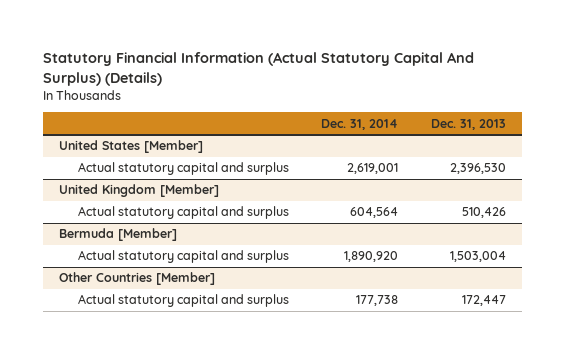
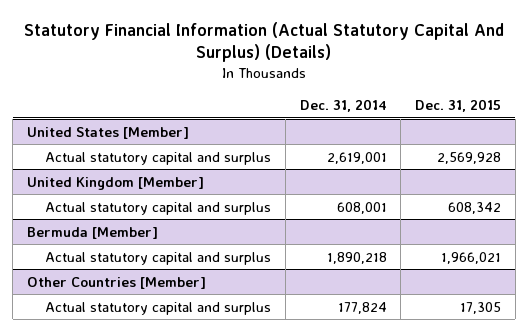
[430,118,506,130] Dec. 31, 2013 -> none
none -> [415,99,502,113] Dec. 31, 2015
[350,207,399,219] 604,564 -> [336,201,387,214] 608,001
[344,251,399,263] 1,890,920 -> [326,251,387,264] 1,890,218
[356,295,399,307] 177,738 -> [337,301,387,314] 177,824

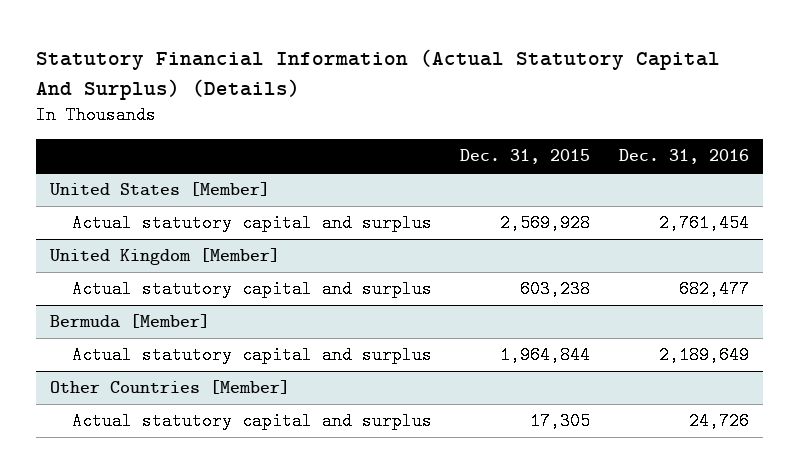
[299,99,387,113] Dec. 31, 2014 -> none
none -> [618,149,749,165] Dec. 31, 2016
[448,201,502,214] 608,342 -> [520,280,591,299] 603,238
[441,251,502,264] 1,966,021 -> [500,346,591,365] 1,964,844

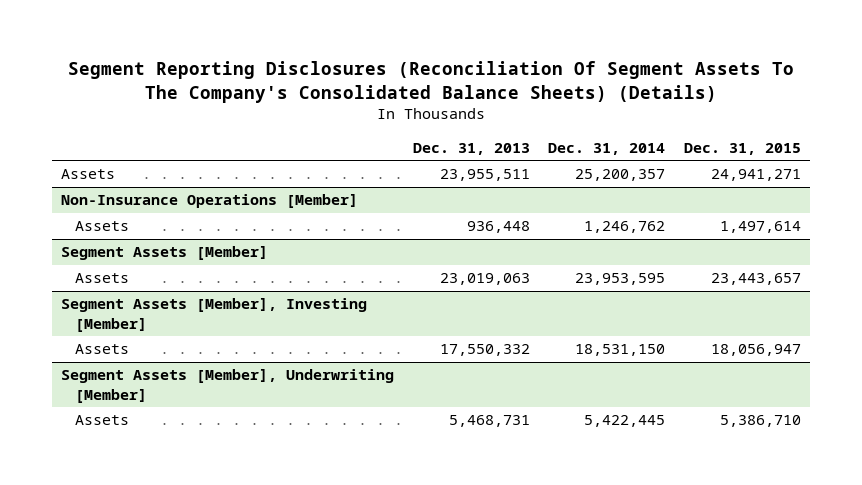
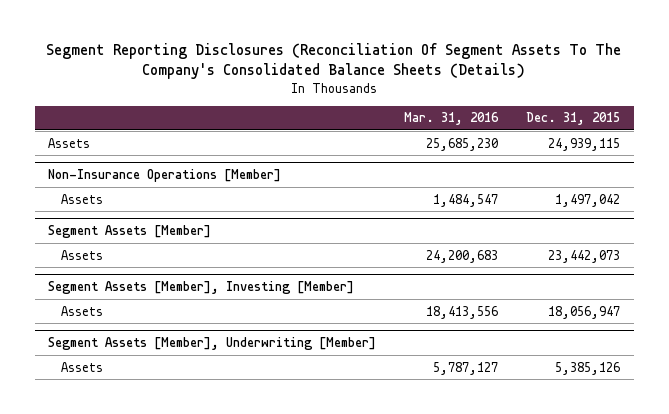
[67,61,794,103] Segment Reporting Disclosures (Reconciliation Of Segment Assets To The Company's Consolidated Balance Sheets) (Details) -> [46,42,622,80] Segment Reporting Disclosures (Reconciliation Of Segment Assets To The Company's Consolidated Balance Sheets (Details)
[412,142,530,155] Dec. 31, 2013 -> none
[548,142,666,155] Dec. 31, 2014 -> none
none -> [404,112,500,126] Mar. 31, 2016
[710,169,801,182] 24,941,271 -> [548,137,621,151] 24,939,115
[719,221,801,234] 1,497,614 -> [555,193,621,207] 1,497,042
[710,273,801,286] 23,443,657 -> [548,249,621,263] 23,442,073
[719,415,801,428] 5,386,710 -> [555,361,621,375] 5,385,126

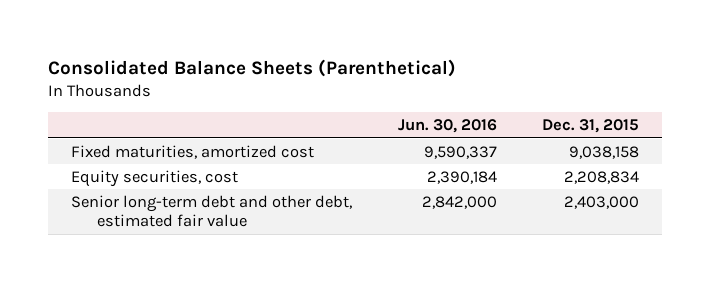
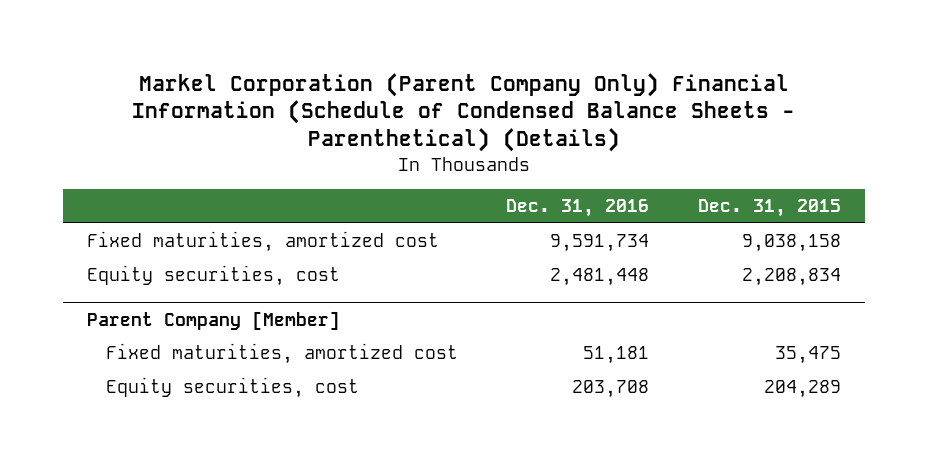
[48,58,457,77] Consolidated Balance Sheets (Parenthetical) -> [131,72,795,153] Markel Corporation (Parent Company Only) Financial Information (Schedule of Condensed Balance Sheets - Parenthetical) (Details)
[397,119,497,134] Jun. 30, 2016 -> none
none -> [506,198,650,217] Dec. 31, 2016
[70,194,352,228] Senior long-term debt and other debt, estimated fair value -> none
none -> [86,310,340,330] Parent Company [Member]
none -> [106,343,459,365] Fixed maturities, amortized cost
none -> [106,377,360,399] Equity securities, cost

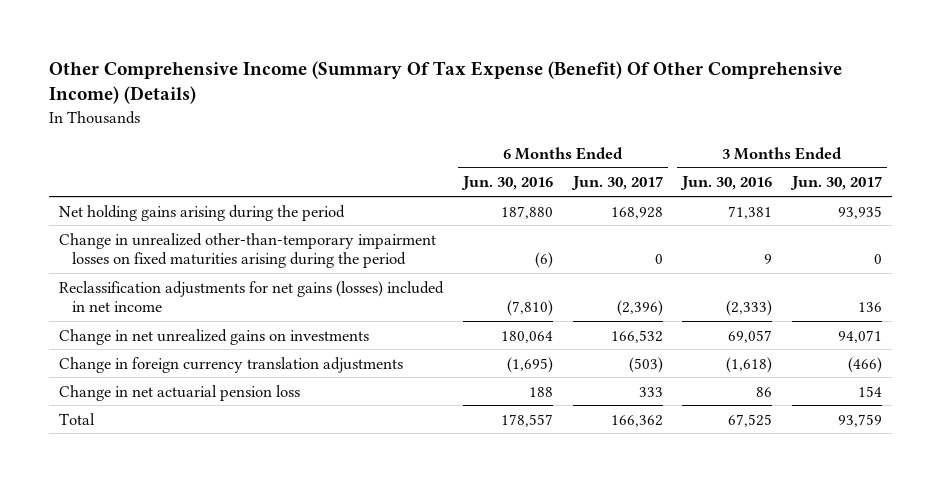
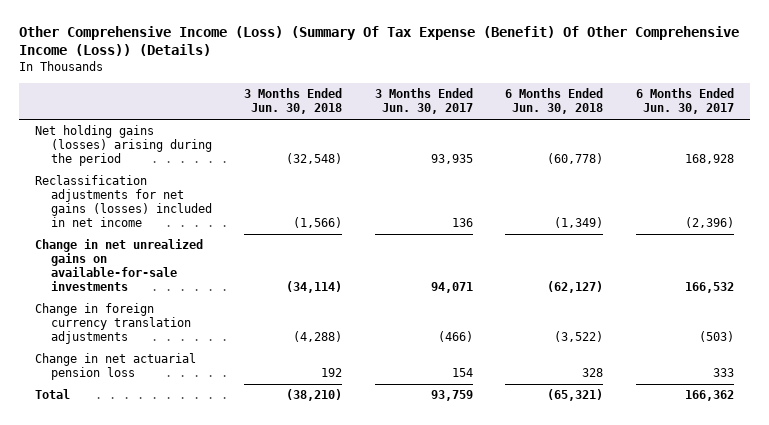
[49,60,843,105] Other Comprehensive Income (Summary Of Tax Expense (Benefit) Of Other Comprehensive Income) (Details) -> [18,26,739,57] Other Comprehensive Income (Loss) (Summary Of Tax Expense (Benefit) Of Other Comprehensive Income (Loss)) (Details)
[460,176,553,191] Jun. 30, 2016 -> none
[680,176,773,191] Jun. 30, 2016 -> none
none -> [244,88,343,115] 3 Months Ended Jun. 30, 2018
none -> [505,88,604,115] 6 Months Ended Jun. 30, 2018
[59,232,437,269] Change in unrealized other-than-temporary impairment losses on fixed maturities arising during the period -> none
[59,204,346,221] Net holding gains arising during the period -> [34,125,212,167] Net holding gains (losses) arising during the period
[59,328,370,345] Change in net unrealized gains on investments -> [34,239,203,292] Change in net unrealized gains on available-for-sale investments

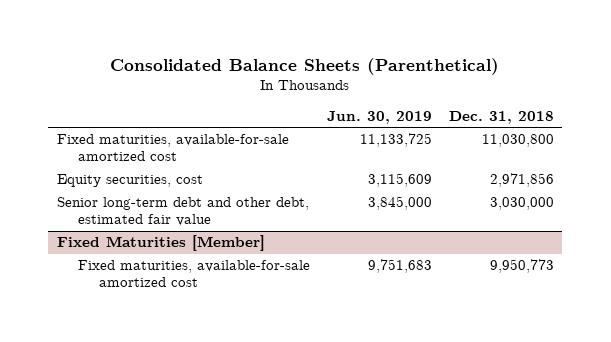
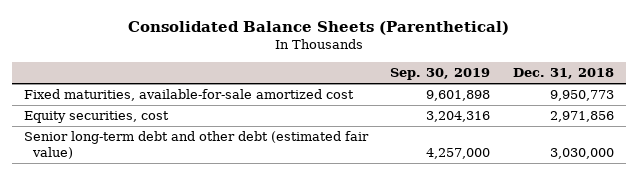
[327,110,433,124] Jun. 30, 2019 -> none
none -> [390,68,491,81] Sep. 30, 2019
[56,134,289,162] Fixed maturities, available-for-sale amortized cost -> none
[56,197,309,227] Senior long-term debt and other debt, estimated fair value -> none
[56,235,265,252] Fixed Maturities [Member] -> none
[56,174,203,188] Equity securities, cost -> [23,111,169,124] Equity securities, cost
none -> [23,131,369,159] Senior long-term debt and other debt (estimated fair value)

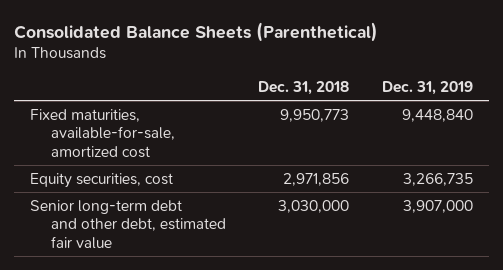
[390,68,491,81] Sep. 30, 2019 -> none
none -> [381,81,473,96] Dec. 31, 2019
[23,89,354,102] Fixed maturities, available-for-sale amortized cost -> [30,108,175,158] Fixed maturities, available-for-sale, amortized cost
[23,131,369,159] Senior long-term debt and other debt (estimated fair value) -> [30,199,226,249] Senior long-term debt and other debt, estimated fair value

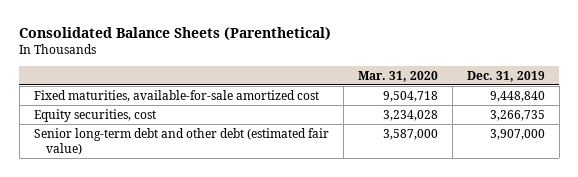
[258,81,350,96] Dec. 31, 2018 -> none
none -> [357,70,438,82] Mar. 31, 2020
[30,108,175,158] Fixed maturities, available-for-sale, amortized cost -> [33,89,319,102] Fixed maturities, available-for-sale amortized cost
[30,199,226,249] Senior long-term debt and other debt, estimated fair value -> [33,127,329,155] Senior long-term debt and other debt (estimated fair value)

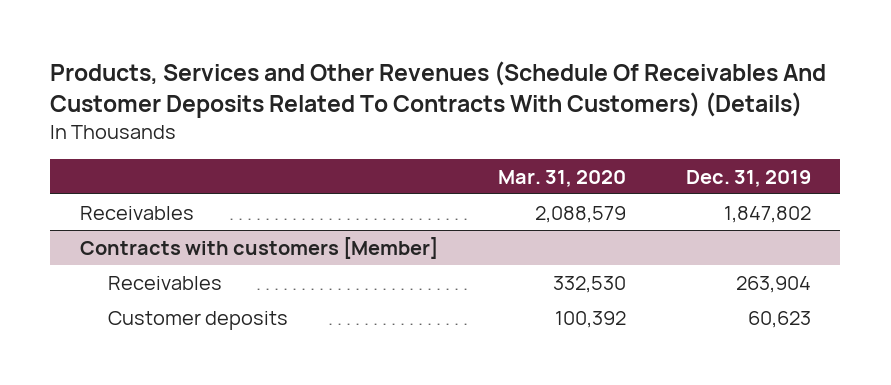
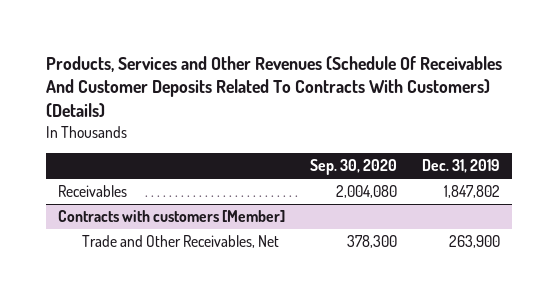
[497,169,626,187] Mar. 31, 2020 -> none
none -> [310,159,398,176] Sep. 30, 2020
[107,275,222,290] Receivables -> none
[107,310,288,330] Customer deposits -> none
none -> [81,235,279,249] Trade and Other Receivables, Net

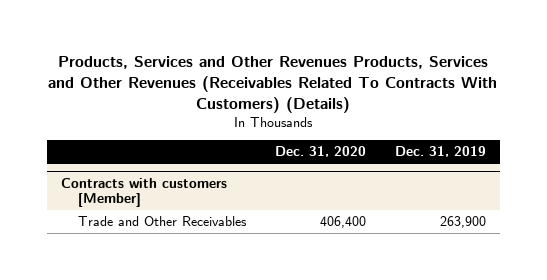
[45,55,502,118] Products, Services and Other Revenues (Schedule Of Receivables And Customer Deposits Related To Contracts With Customers) (Details) -> [48,56,498,113] Products, Services and Other Revenues Products, Services and Other Revenues (Receivables Related To Contracts With Customers) (Details)
[310,159,398,176] Sep. 30, 2020 -> none
none -> [275,146,367,158] Dec. 31, 2020
[58,185,128,198] Receivables -> none
[81,235,279,249] Trade and Other Receivables, Net -> [78,216,248,227] Trade and Other Receivables

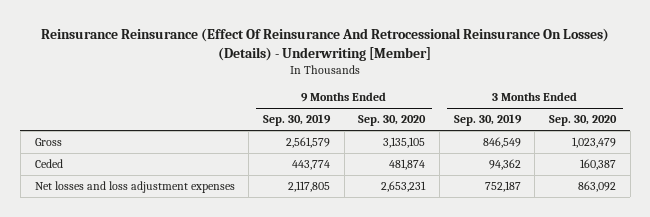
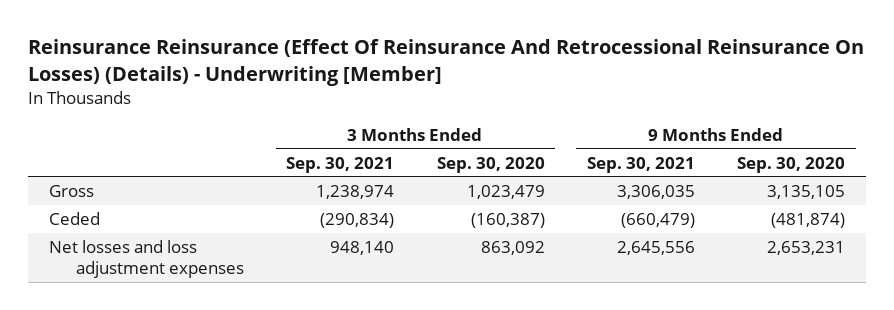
[262,114,331,127] Sep. 30, 2019 -> none
[453,114,522,127] Sep. 30, 2019 -> none
none -> [286,156,395,173] Sep. 30, 2021
none -> [586,156,695,173] Sep. 30, 2021
[389,159,426,171] 481,874 -> [771,212,846,228] (481,874)
[579,159,616,171] 160,387 -> [470,212,545,228] (160,387)

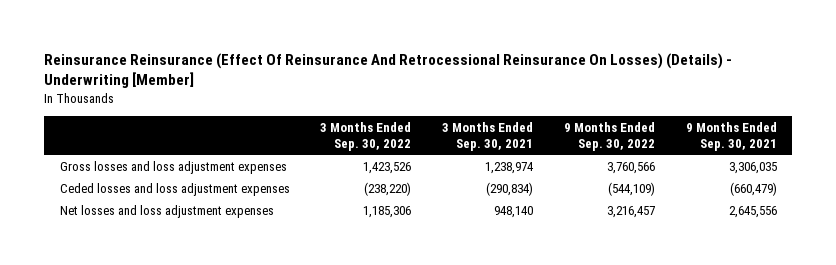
[436,156,545,173] Sep. 30, 2020 -> none
[737,156,846,173] Sep. 30, 2020 -> none
none -> [320,121,412,151] 3 Months Ended Sep. 30, 2022
none -> [563,121,655,151] 9 Months Ended Sep. 30, 2022
[49,184,95,197] Gross -> [59,160,287,174] Gross losses and loss adjustment expenses
[49,211,101,225] Ceded -> [59,182,290,196] Ceded losses and loss adjustment expenses

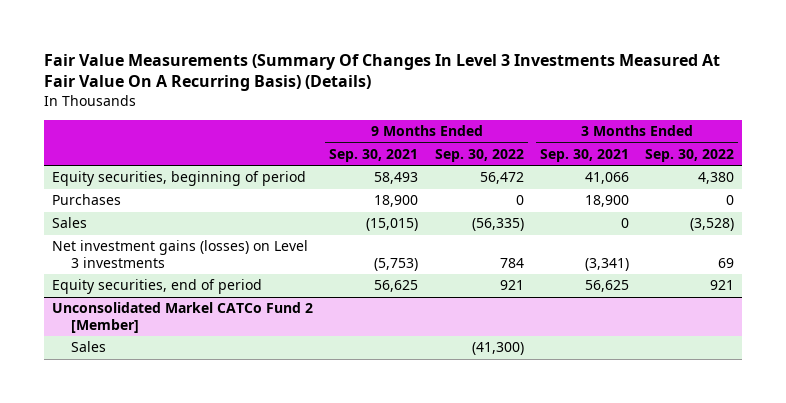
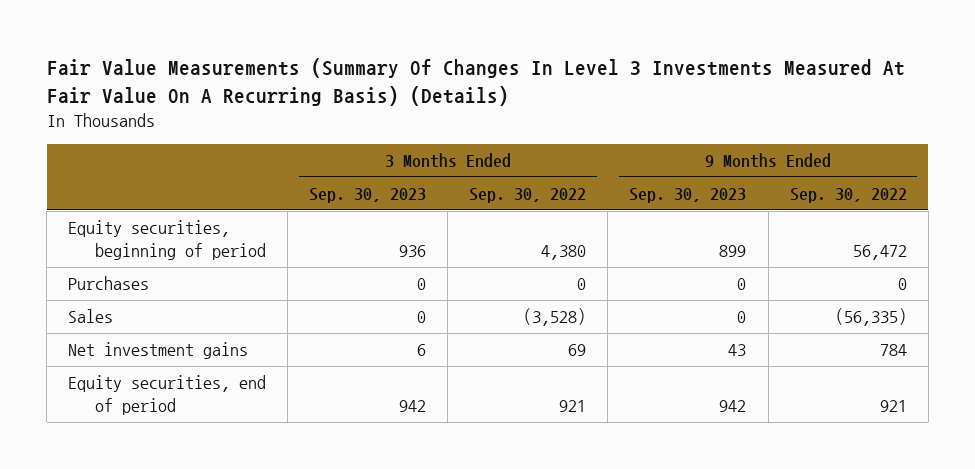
[329,148,419,162] Sep. 30, 2021 -> none
[539,148,629,162] Sep. 30, 2021 -> none
none -> [309,188,427,204] Sep. 30, 2023
none -> [629,188,747,204] Sep. 30, 2023
[52,240,309,269] Net investment gains (losses) on Level 3 investments -> [68,342,249,360] Net investment gains
[52,302,314,334] Unconsolidated Markel CATCo Fund 2 [Member] -> none
[71,341,107,353] Sales -> none

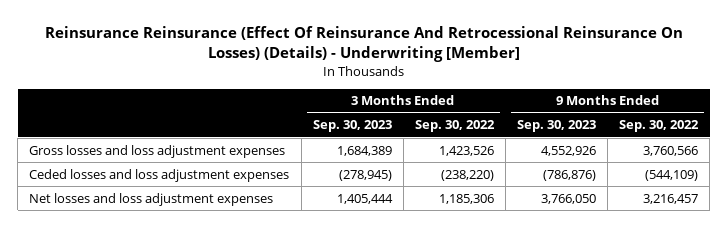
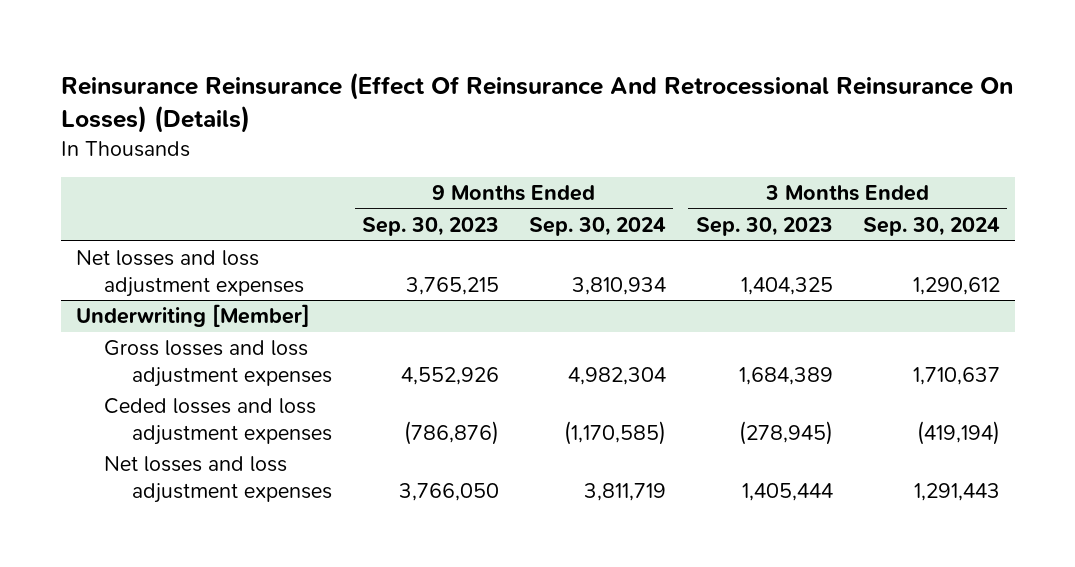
[44,25,683,63] Reinsurance Reinsurance (Effect Of Reinsurance And Retrocessional Reinsurance On Losses) (Details) - Underwriting [Member] -> [60,71,1013,133] Reinsurance Reinsurance (Effect Of Reinsurance And Retrocessional Reinsurance On Losses) (Details)
[414,120,495,133] Sep. 30, 2022 -> none
[619,120,700,133] Sep. 30, 2022 -> none
none -> [529,217,667,237] Sep. 30, 2024
none -> [862,217,1000,237] Sep. 30, 2024
none -> [75,250,304,297] Net losses and loss adjustment expenses
none -> [75,304,310,328] Underwriting [Member]

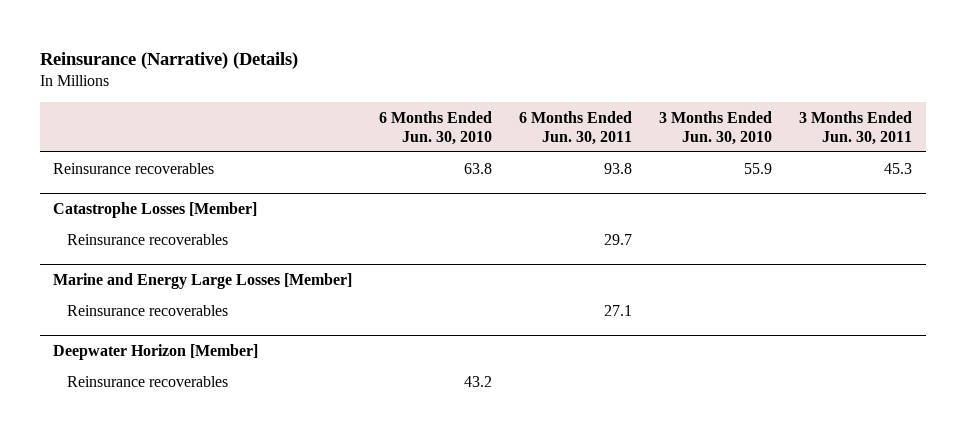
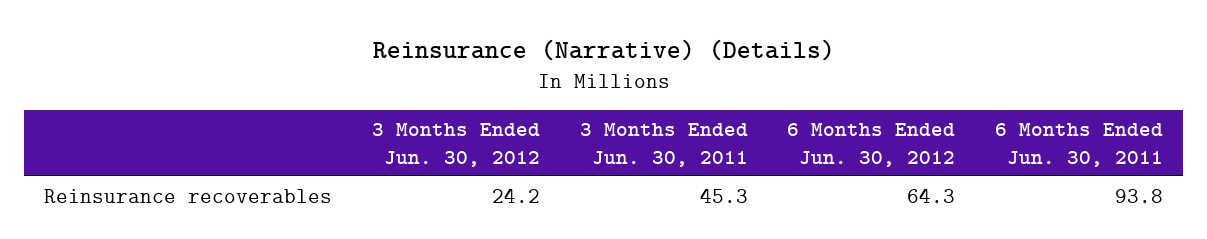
[379,111,493,145] 6 Months Ended Jun. 30, 2010 -> none
[659,111,773,145] 3 Months Ended Jun. 30, 2010 -> none
none -> [371,123,540,167] 3 Months Ended Jun. 30, 2012
none -> [787,123,956,167] 6 Months Ended Jun. 30, 2012
[53,201,258,218] Catastrophe Losses [Member] -> none
[67,233,229,245] Reinsurance recoverables -> none
[53,272,353,289] Marine and Energy Large Losses [Member] -> none
[67,304,229,316] Reinsurance recoverables -> none
[53,343,259,360] Deepwater Horizon [Member] -> none
[67,375,229,387] Reinsurance recoverables -> none

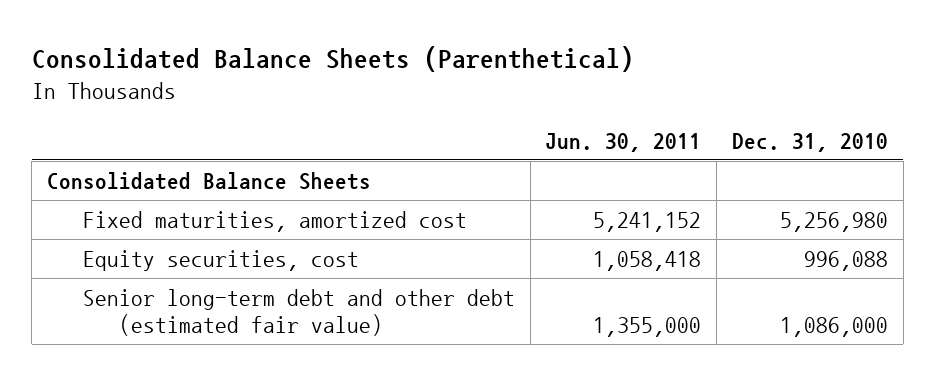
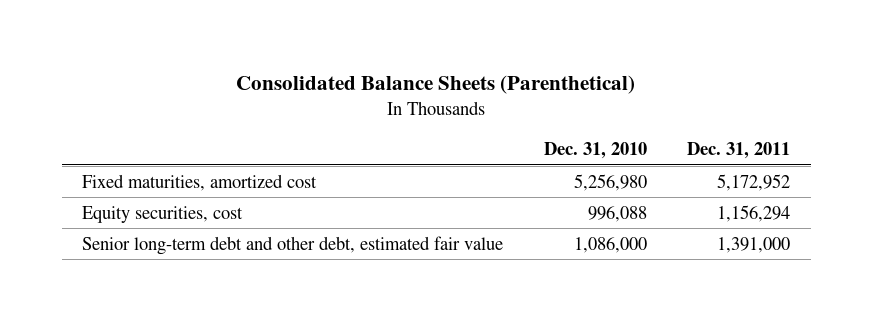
[545,132,702,152] Jun. 30, 2011 -> none
none -> [687,142,791,160] Dec. 31, 2011
[47,171,372,190] Consolidated Balance Sheets -> none
[82,288,515,336] Senior long-term debt and other debt (estimated fair value) -> [82,235,504,255] Senior long-term debt and other debt, estimated fair value

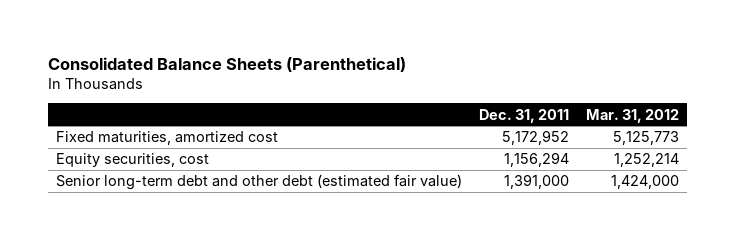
[543,142,647,160] Dec. 31, 2010 -> none
none -> [585,108,679,123] Mar. 31, 2012
[82,235,504,255] Senior long-term debt and other debt, estimated fair value -> [55,174,462,191] Senior long-term debt and other debt (estimated fair value)

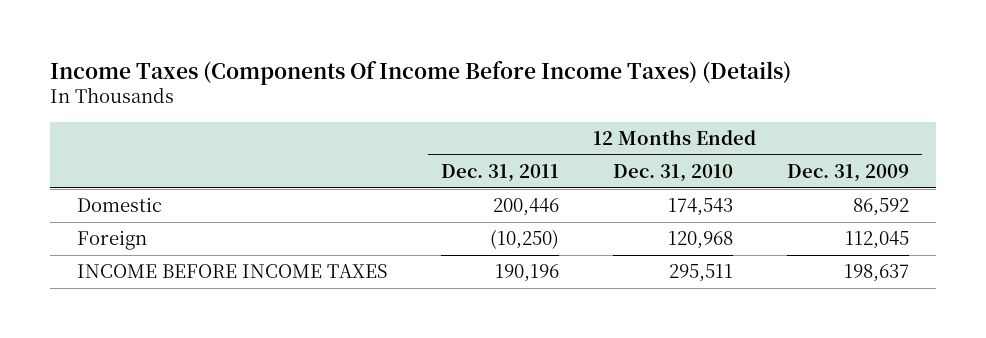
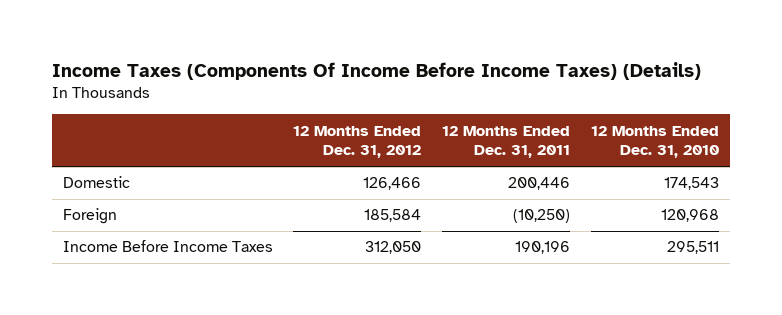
[786,163,909,182] Dec. 31, 2009 -> none
none -> [293,125,422,159] 12 Months Ended Dec. 31, 2012
[77,264,388,279] INCOME BEFORE INCOME TAXES -> [62,240,273,253] Income Before Income Taxes

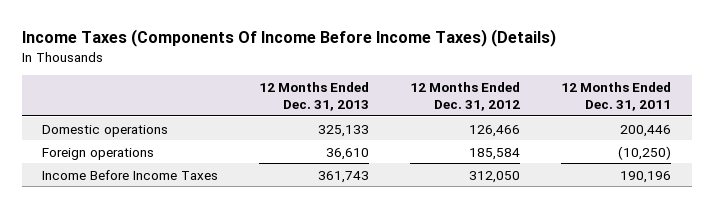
[591,125,720,159] 12 Months Ended Dec. 31, 2010 -> none
none -> [259,82,370,112] 12 Months Ended Dec. 31, 2013
[62,176,130,189] Domestic -> [42,124,169,137] Domestic operations
[62,208,117,225] Foreign -> [42,147,155,160] Foreign operations

